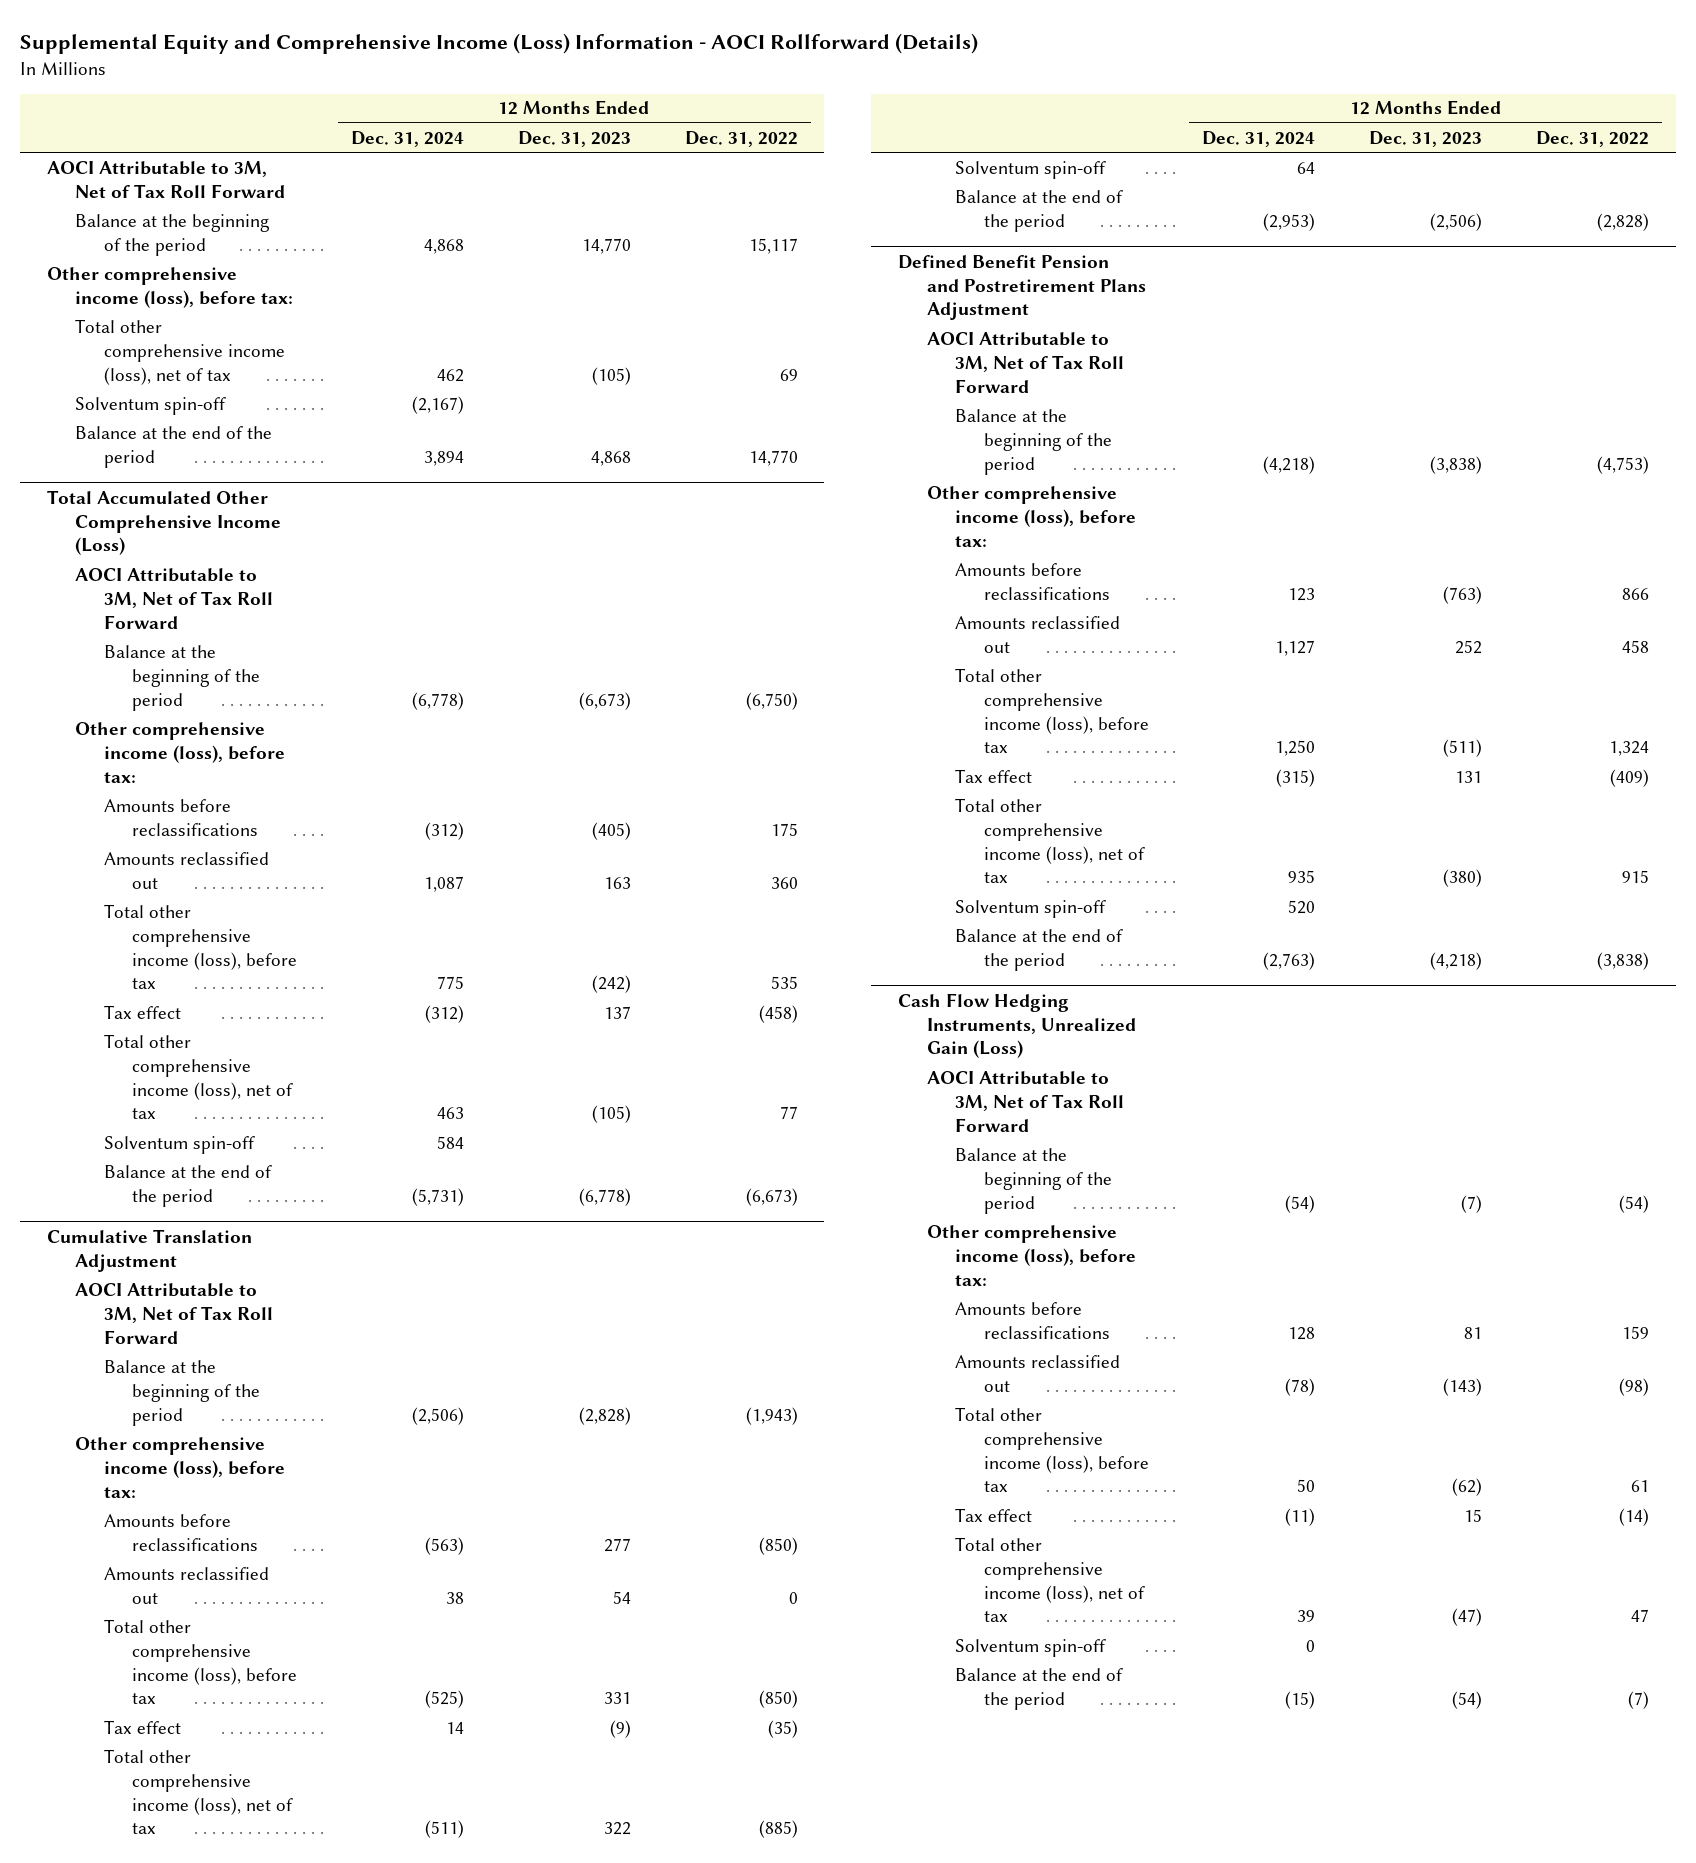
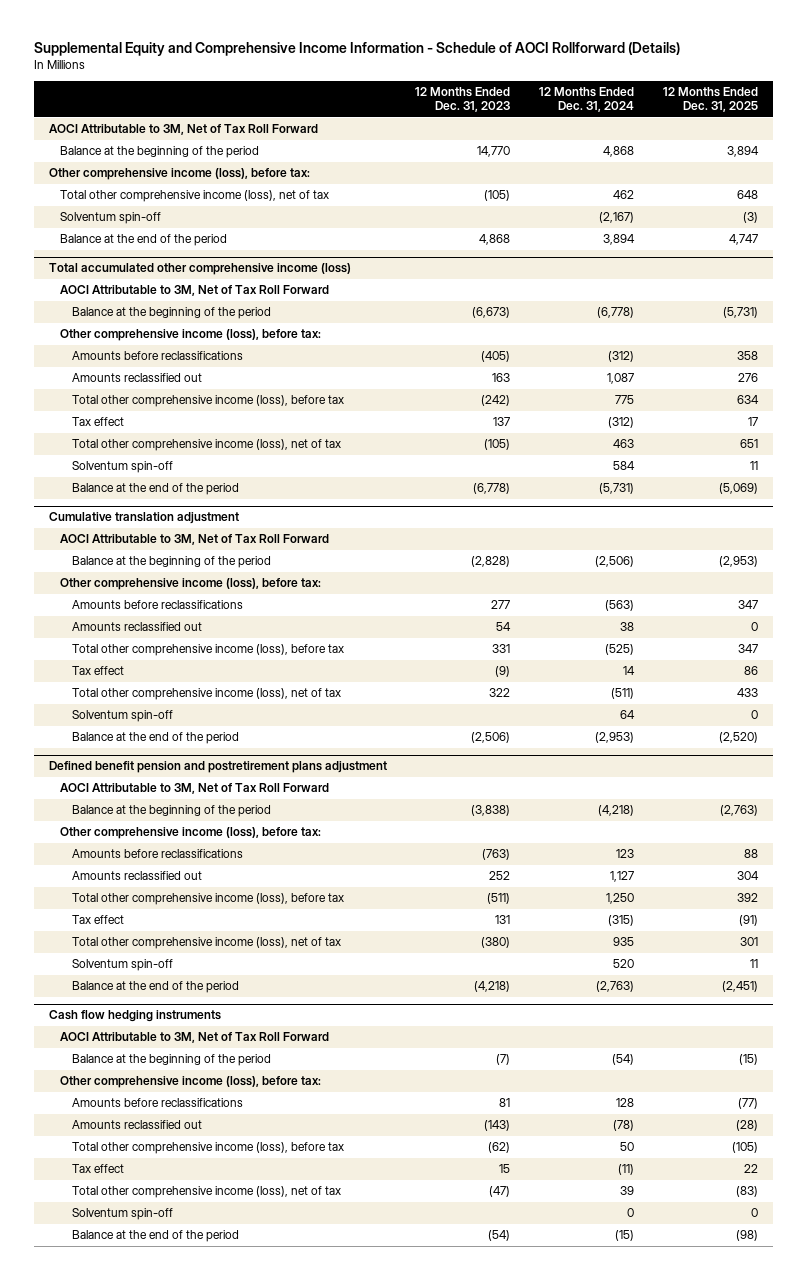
[20,33,979,55] Supplemental Equity and Comprehensive Income (Loss) Information - AOCI Rollforward (Details) -> [34,41,681,56] Supplemental Equity and Comprehensive Income Information - Schedule of AOCI Rollforward (Details)
[684,130,798,147] Dec. 31, 2022 -> none
none -> [663,87,759,113] 12 Months Ended Dec. 31, 2025
[47,489,282,556] Total Accumulated Other Comprehensive Income (Loss) -> [48,263,351,276] Total accumulated other comprehensive income (loss)
[47,1228,253,1272] Cumulative Translation Adjustment -> [48,512,239,525] Cumulative translation adjustment
[898,254,1146,321] Defined Benefit Pension and Postretirement Plans Adjustment -> [48,761,387,774] Defined benefit pension and postretirement plans adjustment
[898,992,1136,1059] Cash Flow Hedging Instruments, Unrealized Gain (Loss) -> [48,1010,221,1023] Cash flow hedging instruments

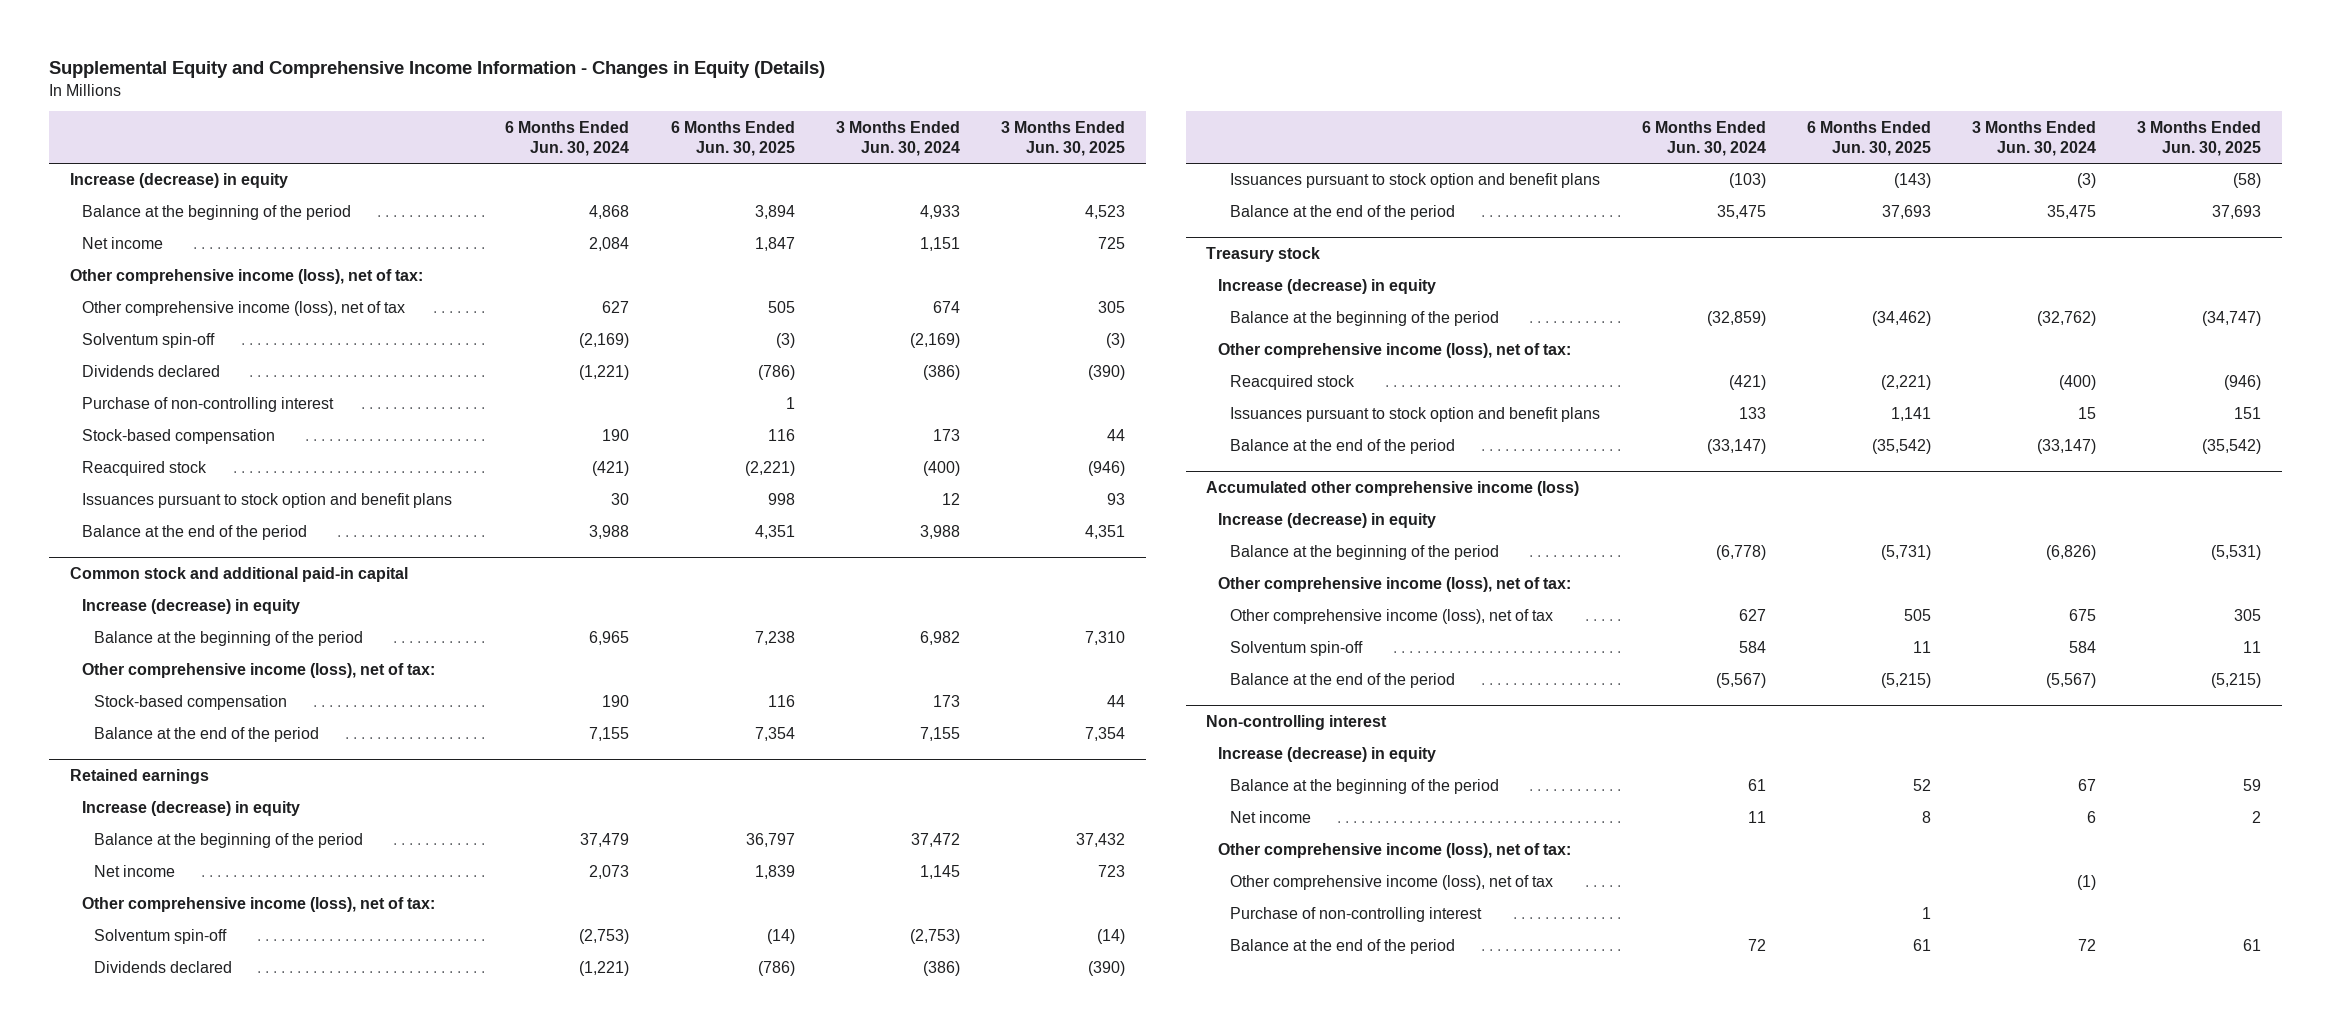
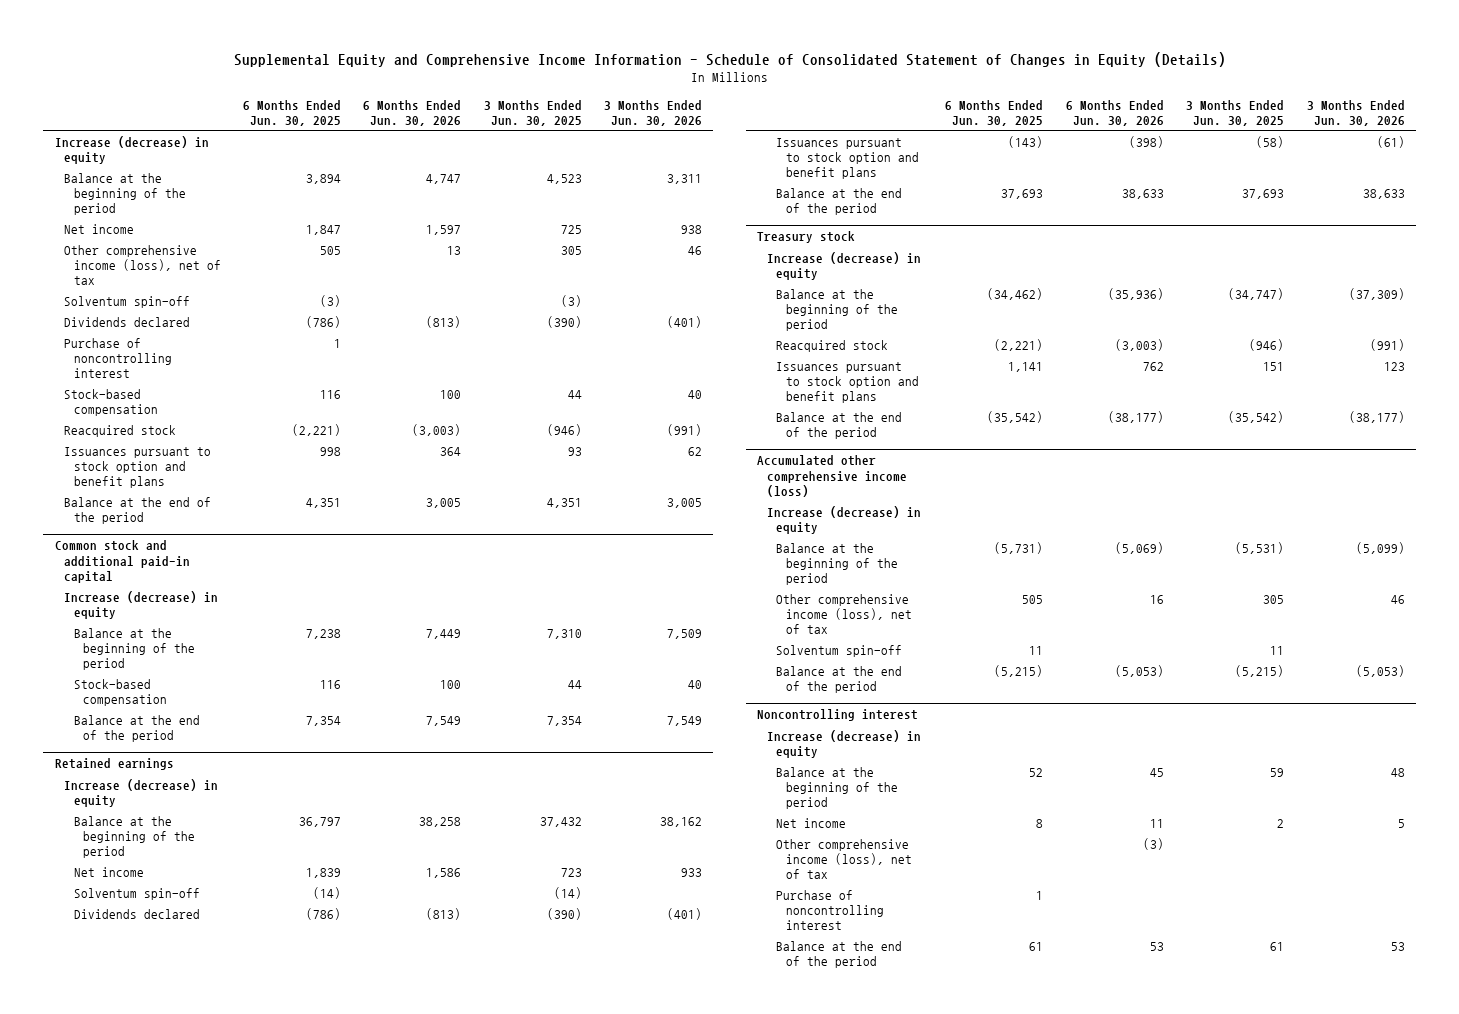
[49,61,826,79] Supplemental Equity and Comprehensive Income Information - Changes in Equity (Details) -> [233,51,1226,67] Supplemental Equity and Comprehensive Income Information - Schedule of Consolidated Statement of Changes in Equity (Details)
[505,120,630,156] 6 Months Ended Jun. 30, 2024 -> none
[835,120,960,156] 3 Months Ended Jun. 30, 2024 -> none
none -> [363,99,462,127] 6 Months Ended Jun. 30, 2026
none -> [604,99,703,127] 3 Months Ended Jun. 30, 2026
[70,269,424,285] Other comprehensive income (loss), net of tax: -> none
[82,397,335,413] Purchase of non-controlling interest -> [64,337,172,379] Purchase of noncontrolling interest
[82,663,436,679] Other comprehensive income (loss), net of tax: -> none
[82,897,436,913] Other comprehensive income (loss), net of tax: -> none
[1218,343,1572,359] Other comprehensive income (loss), net of tax: -> none
[1218,577,1572,593] Other comprehensive income (loss), net of tax: -> none
[1206,715,1388,731] Non-controlling interest -> [757,709,919,722] Noncontrolling interest
[1218,843,1572,859] Other comprehensive income (loss), net of tax: -> none
[1230,907,1483,923] Purchase of non-controlling interest -> [776,889,884,931] Purchase of noncontrolling interest

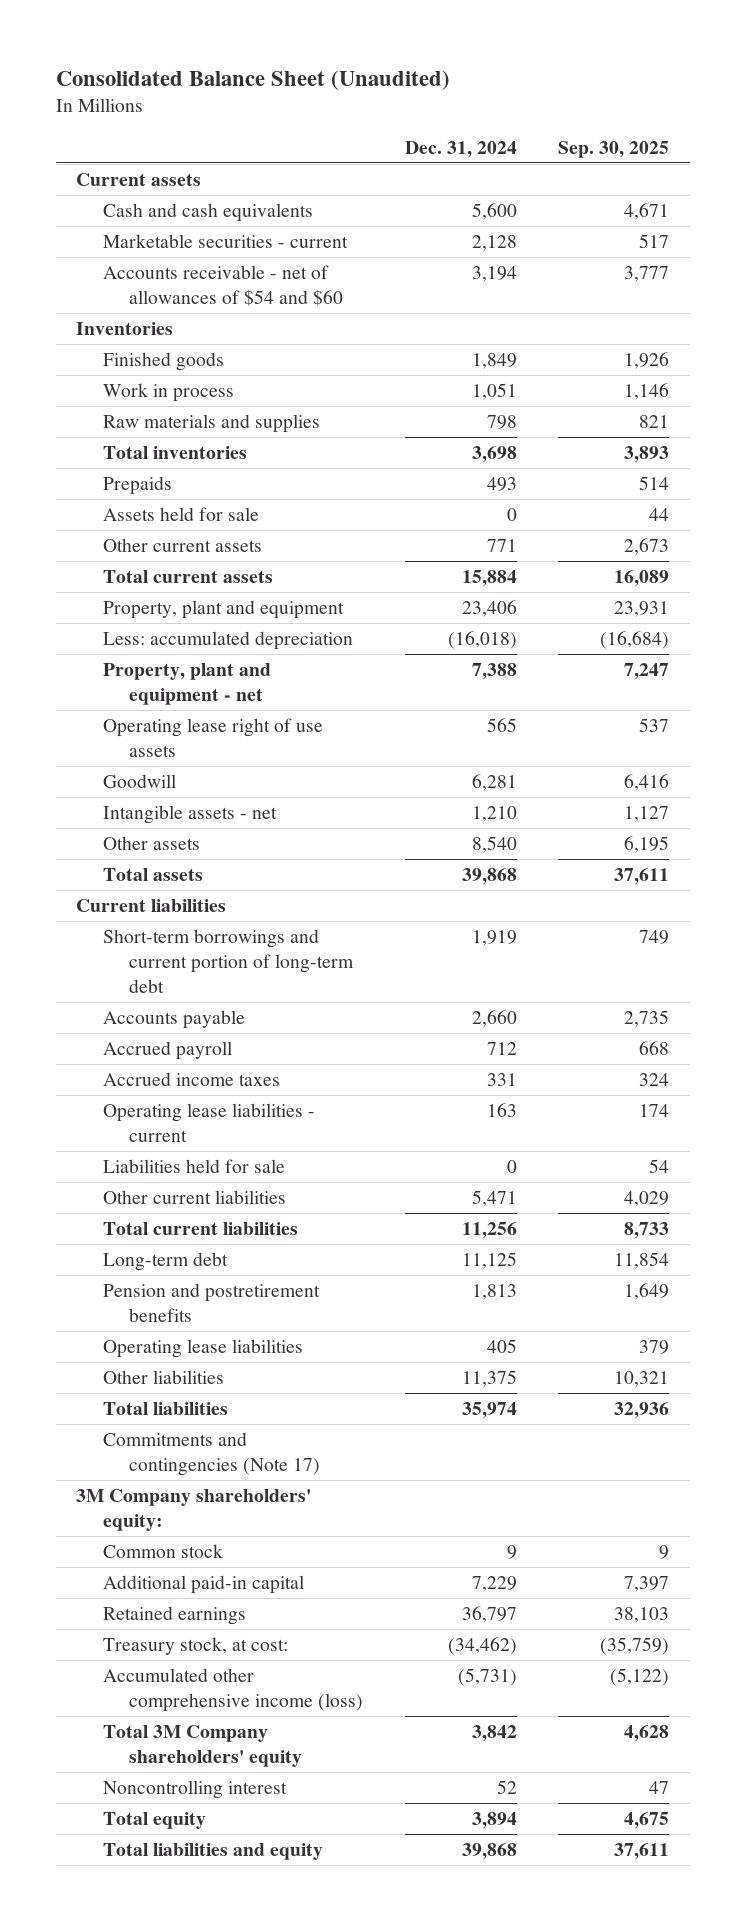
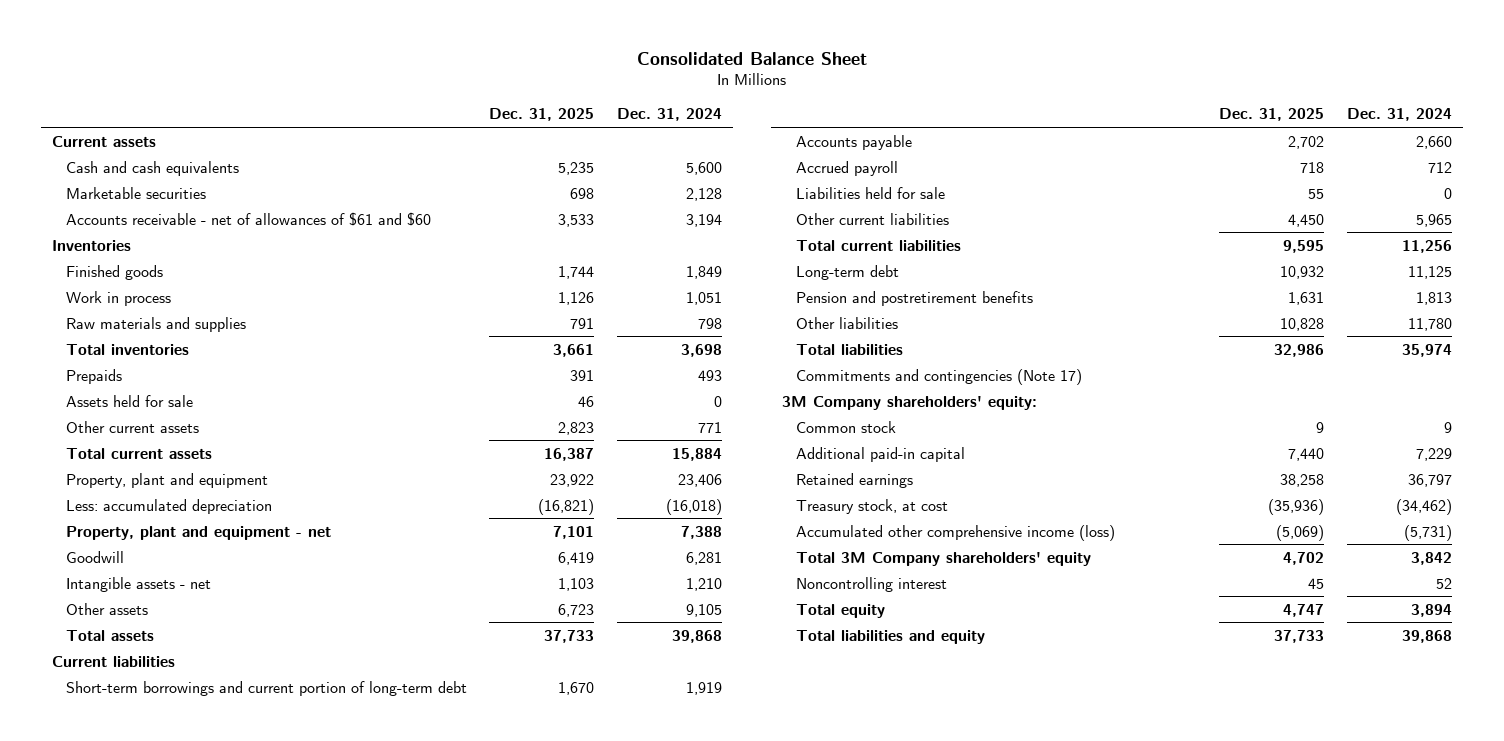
[55,69,450,90] Consolidated Balance Sheet (Unaudited) -> [636,51,867,65] Consolidated Balance Sheet
[557,140,669,158] Sep. 30, 2025 -> none
none -> [489,108,595,122] Dec. 31, 2025
[102,233,348,248] Marketable securities - current -> [66,186,207,199] Marketable securities
[102,264,344,306] Accounts receivable - net of allowances of $54 and $60 -> [66,211,432,226] Accounts receivable - net of allowances of $61 and $60
[102,717,323,757] Operating lease right of use assets -> none
[471,835,517,853] 8,540 -> [685,603,722,617] 9,105
[102,1071,280,1086] Accrued income taxes -> none
[102,1102,315,1142] Operating lease liabilities - current -> none
[471,1189,517,1207] 5,471 -> [1415,213,1452,227] 5,965
[102,1338,303,1358] Operating lease liabilities -> none
[461,1369,517,1387] 11,375 -> [1407,317,1452,331] 11,780
[102,1636,288,1655] Treasury stock, at cost: -> [796,498,949,514] Treasury stock, at cost

